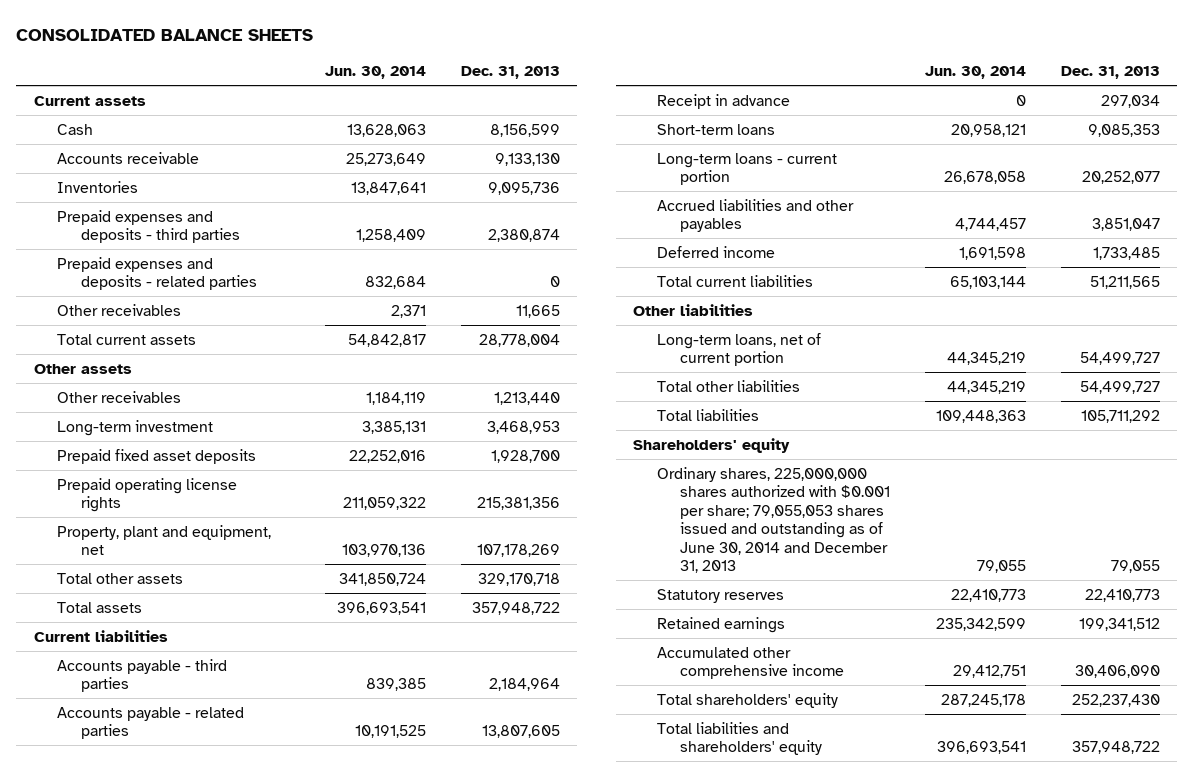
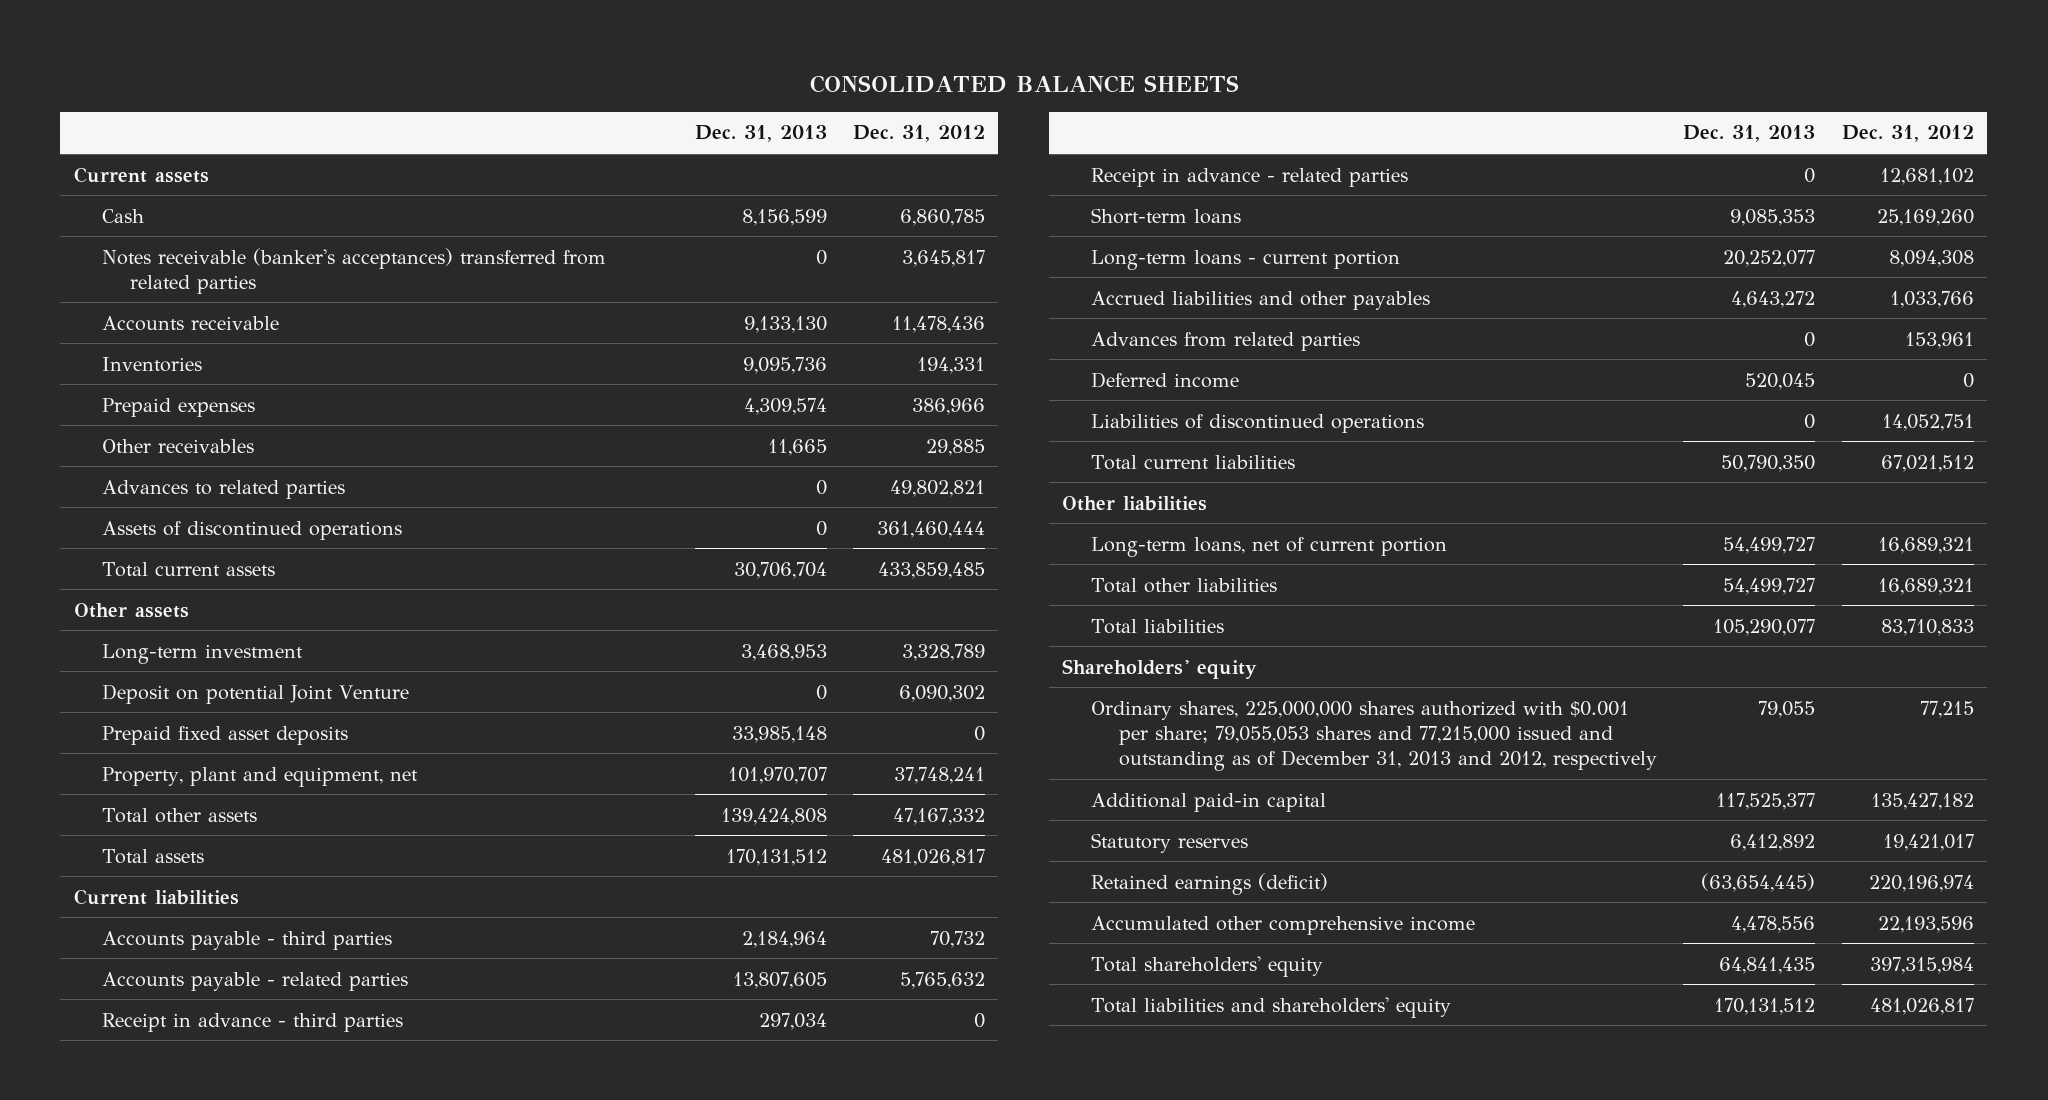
[325,66,427,80] Jun. 30, 2014 -> none
none -> [853,125,986,143] Dec. 31, 2012
none -> [101,247,606,294] Notes receivable (banker's acceptances) transferred from related parties
[57,209,240,244] Prepaid expenses and deposits - third parties -> none
[57,256,257,291] Prepaid expenses and deposits - related parties -> none
none -> [101,397,255,417] Prepaid expenses
none -> [101,479,345,499] Advances to related parties
none -> [101,520,402,540] Assets of discontinued operations
[478,333,560,347] 28,778,004 -> [733,561,827,579] 30,706,704
[57,390,182,403] Other receivables -> none
[57,477,238,513] Prepaid operating license rights -> none
none -> [101,683,409,704] Deposit on potential Joint Venture
[490,449,560,463] 1,928,700 -> [731,725,827,743] 33,985,148
[476,544,560,558] 107,178,269 -> [727,766,827,784] 101,970,707
[477,572,560,586] 329,170,718 -> [720,807,827,825] 139,424,808
[471,601,560,615] 357,948,722 -> [725,848,827,866] 170,131,512
[656,93,790,109] Receipt in advance -> [101,1012,403,1032] Receipt in advance - third parties
none -> [1090,167,1408,187] Receipt in advance - related parties
[1091,218,1160,232] 3,851,047 -> [1731,290,1816,308] 4,643,272
none -> [1090,331,1360,351] Advances from related parties
[1092,246,1160,260] 1,733,485 -> [1745,372,1816,390] 520,045
none -> [1090,413,1424,433] Liabilities of discontinued operations
[1089,275,1160,289] 51,211,565 -> [1721,454,1816,472] 50,790,350
[1080,409,1160,423] 105,711,292 -> [1713,618,1816,636] 105,290,077
[656,466,891,574] Ordinary shares, 225,000,000 shares authorized with $0.001 per share; 79,055,053 shares issued and outstanding as of June 30, 2014 and December 31, 2013 -> [1090,700,1657,772] Ordinary shares, 225,000,000 shares authorized with $0.001 per share; 79,055,053 shares and 77,215,000 issued and outstanding as of December 31, 2013 and 2012, respectively
none -> [1090,792,1326,812] Additional paid-in capital
[1084,588,1160,602] 22,410,773 -> [1730,833,1816,851] 6,412,892
[656,616,785,633] Retained earnings -> [1090,872,1328,895] Retained earnings (deficit)
[1078,617,1160,631] 199,341,512 -> [1701,872,1816,892] (63,654,445)
[1074,665,1160,679] 30,406,090 -> [1731,915,1816,933] 4,478,556
[1071,693,1160,707] 252,237,430 -> [1719,956,1816,974] 64,841,435
[1071,741,1160,755] 357,948,722 -> [1714,997,1816,1015] 170,131,512

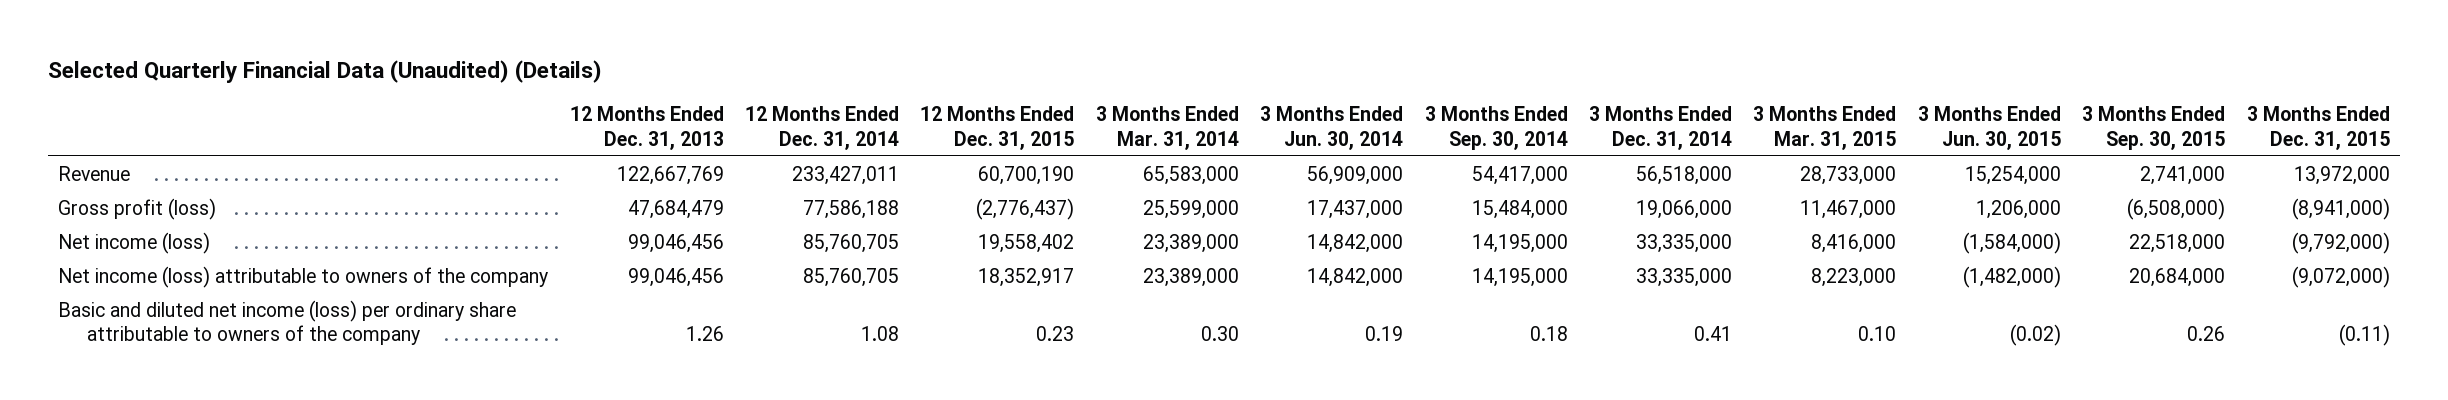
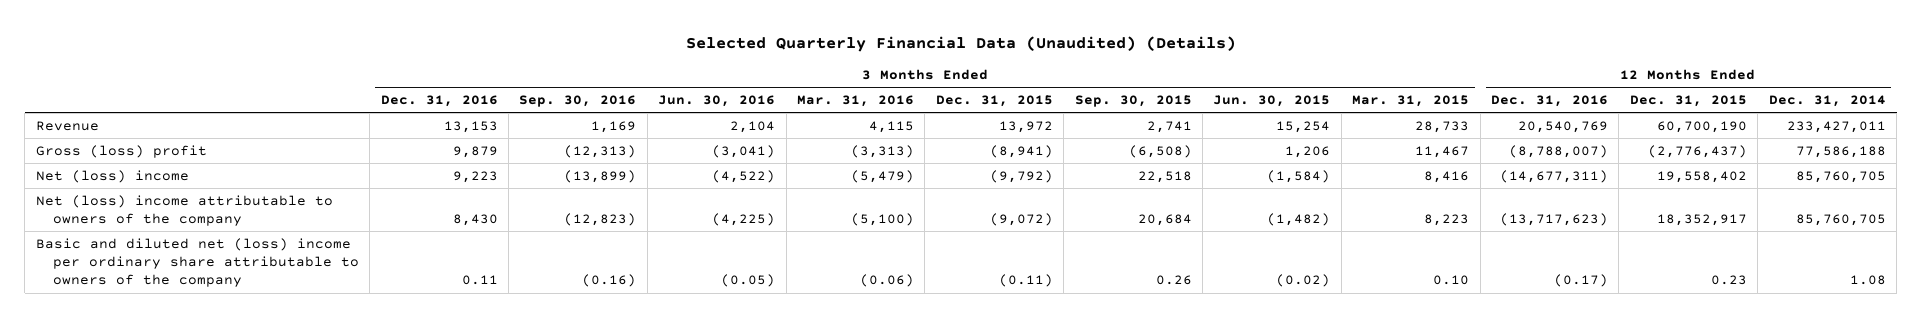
[569,106,724,150] 12 Months Ended Dec. 31, 2013 -> none
[1095,106,1239,150] 3 Months Ended Mar. 31, 2014 -> none
[1260,106,1404,150] 3 Months Ended Jun. 30, 2014 -> none
[1424,106,1568,150] 3 Months Ended Sep. 30, 2014 -> none
[1589,106,1733,150] 3 Months Ended Dec. 31, 2014 -> none
none -> [380,94,498,107] Dec. 31, 2016
none -> [519,94,637,107] Sep. 30, 2016
none -> [658,94,776,107] Jun. 30, 2016
none -> [796,94,914,107] Mar. 31, 2016
none -> [1490,94,1608,107] Dec. 31, 2016
[1800,166,1897,186] 28,733,000 -> [1415,120,1470,133] 28,733
[1964,166,2061,186] 15,254,000 -> [1276,120,1331,133] 15,254
[2140,166,2226,186] 2,741,000 -> [1146,120,1192,133] 2,741
[2293,166,2390,186] 13,972,000 -> [998,120,1053,133] 13,972
[58,198,217,221] Gross profit (loss) -> [35,144,207,158] Gross (loss) profit
[1800,200,1897,220] 11,467,000 -> [1415,145,1470,158] 11,467
[1975,200,2061,220] 1,206,000 -> [1285,145,1331,158] 1,206
[2127,198,2226,221] (6,508,000) -> [1128,144,1192,158] (6,508)
[2291,198,2390,221] (8,941,000) -> [989,144,1053,158] (8,941)
[58,232,211,255] Net income (loss) -> [35,169,189,183] Net (loss) income
[1811,234,1897,254] 8,416,000 -> [1424,170,1470,183] 8,416
[1962,232,2061,255] (1,584,000) -> [1267,169,1331,183] (1,584)
[2129,234,2226,254] 22,518,000 -> [1137,170,1192,183] 22,518
[2291,232,2390,255] (9,792,000) -> [989,169,1053,183] (9,792)
[58,266,549,289] Net income (loss) attributable to owners of the company -> [35,194,333,227] Net (loss) income attributable to owners of the company
[1811,268,1897,288] 8,223,000 -> [1424,214,1470,227] 8,223
[1962,266,2061,289] (1,482,000) -> [1267,213,1331,227] (1,482)
[2129,268,2226,288] 20,684,000 -> [1137,214,1192,227] 20,684
[2291,266,2390,289] (9,072,000) -> [989,213,1053,227] (9,072)
[58,300,517,346] Basic and diluted net income (loss) per ordinary share attributable to owners of the company -> [35,237,359,288] Basic and diluted net (loss) income per ordinary share attributable to owners of the company

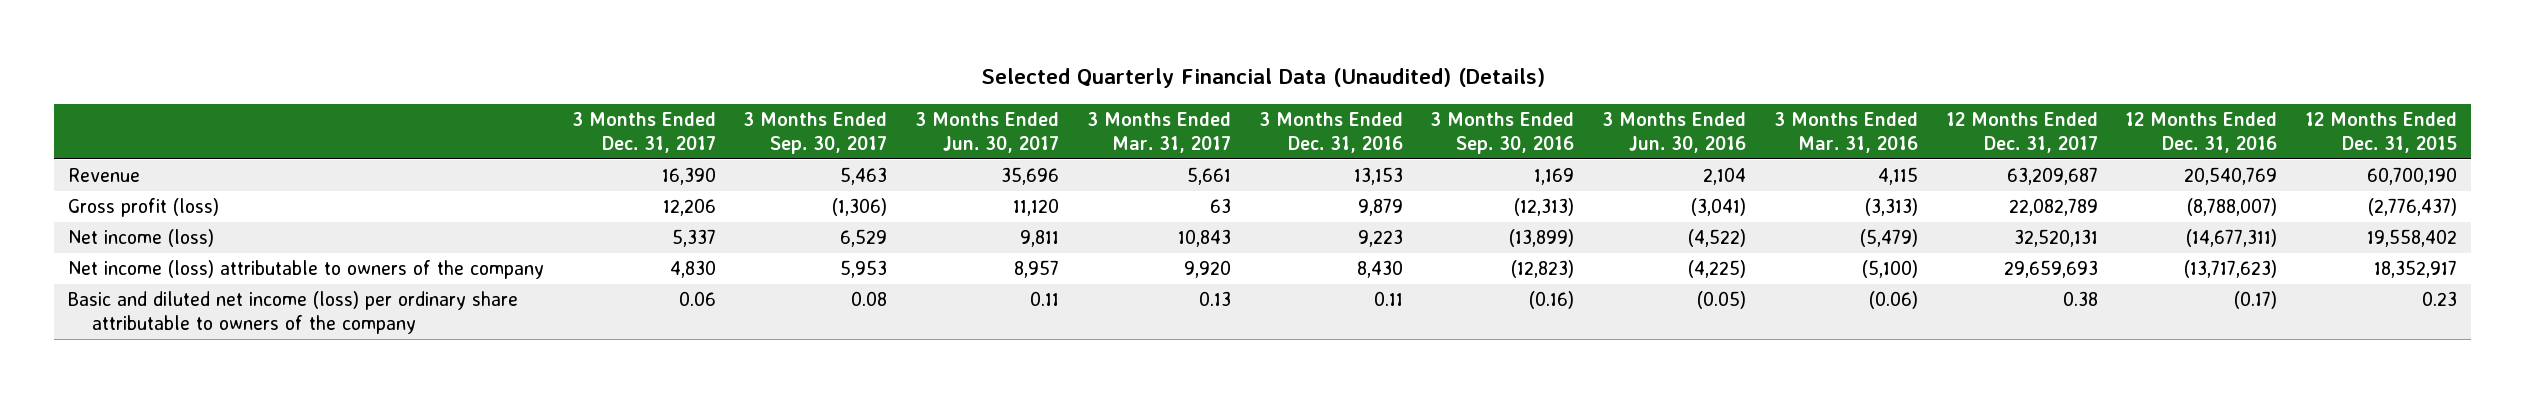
[935,94,1053,107] Dec. 31, 2015 -> none
[1074,94,1192,107] Sep. 30, 2015 -> none
[1213,94,1331,107] Jun. 30, 2015 -> none
[1352,94,1470,107] Mar. 31, 2015 -> none
[1768,94,1886,107] Dec. 31, 2014 -> none
none -> [571,111,716,153] 3 Months Ended Dec. 31, 2017
none -> [743,111,888,154] 3 Months Ended Sep. 30, 2017
none -> [915,111,1060,153] 3 Months Ended Jun. 30, 2017
none -> [1086,111,1231,153] 3 Months Ended Mar. 31, 2017
none -> [1945,111,2098,153] 12 Months Ended Dec. 31, 2017
[35,144,207,158] Gross (loss) profit -> [67,197,219,217] Gross profit (loss)
[35,169,189,183] Net (loss) income -> [67,228,214,247] Net income (loss)
[35,194,333,227] Net (loss) income attributable to owners of the company -> [67,259,544,279] Net income (loss) attributable to owners of the company
[35,237,359,288] Basic and diluted net (loss) income per ordinary share attributable to owners of the company -> [67,290,518,335] Basic and diluted net income (loss) per ordinary share attributable to owners of the company

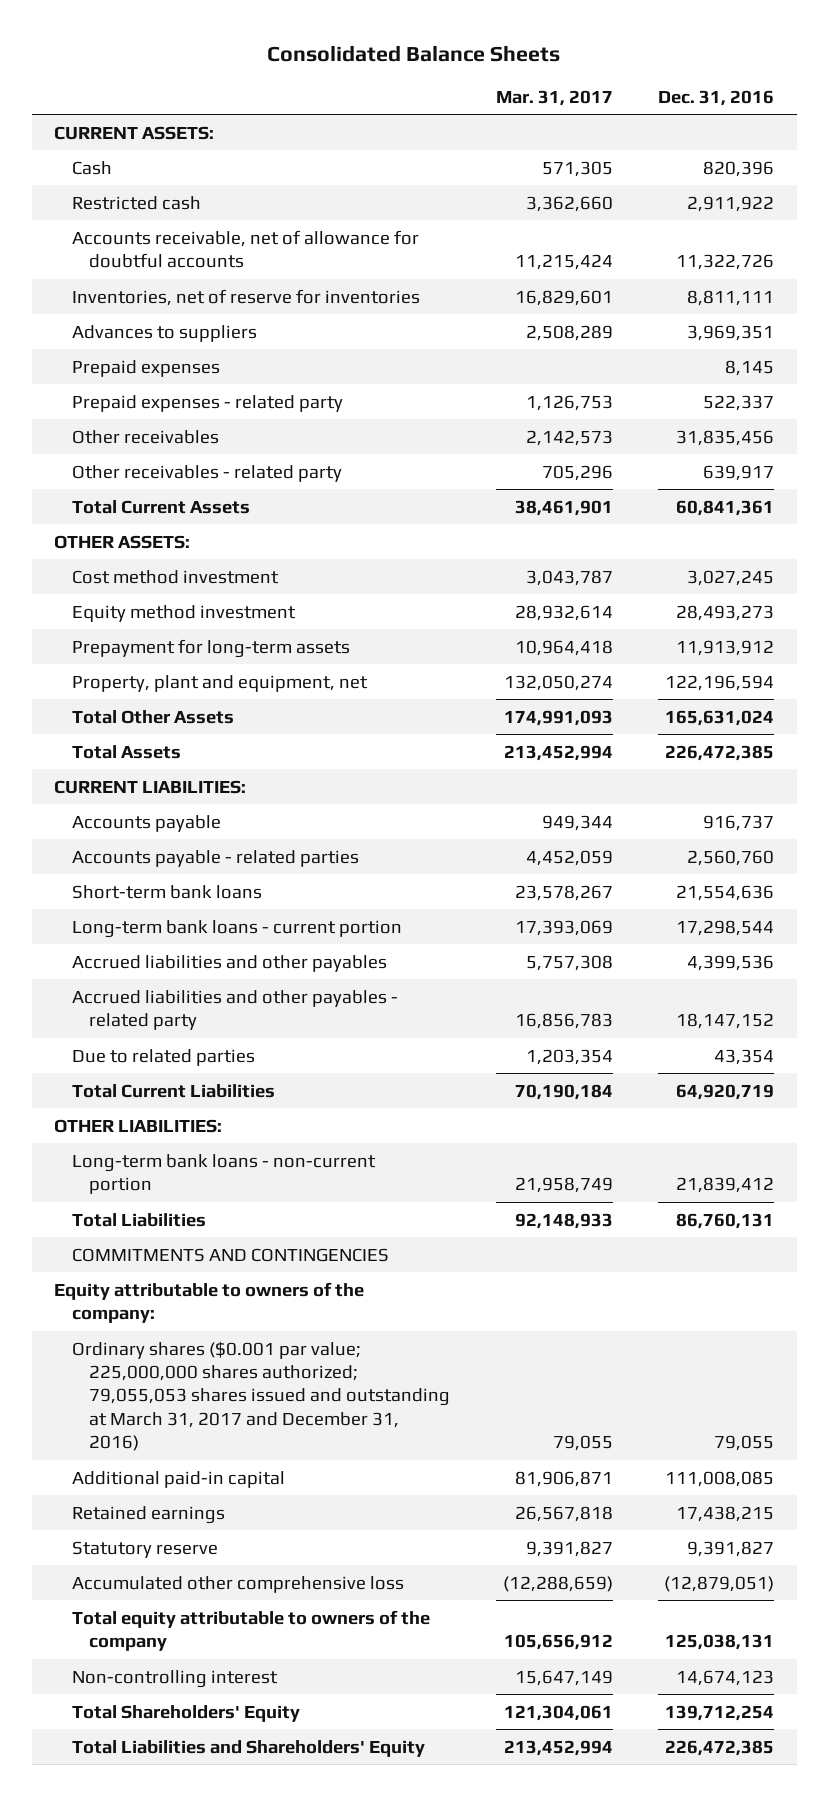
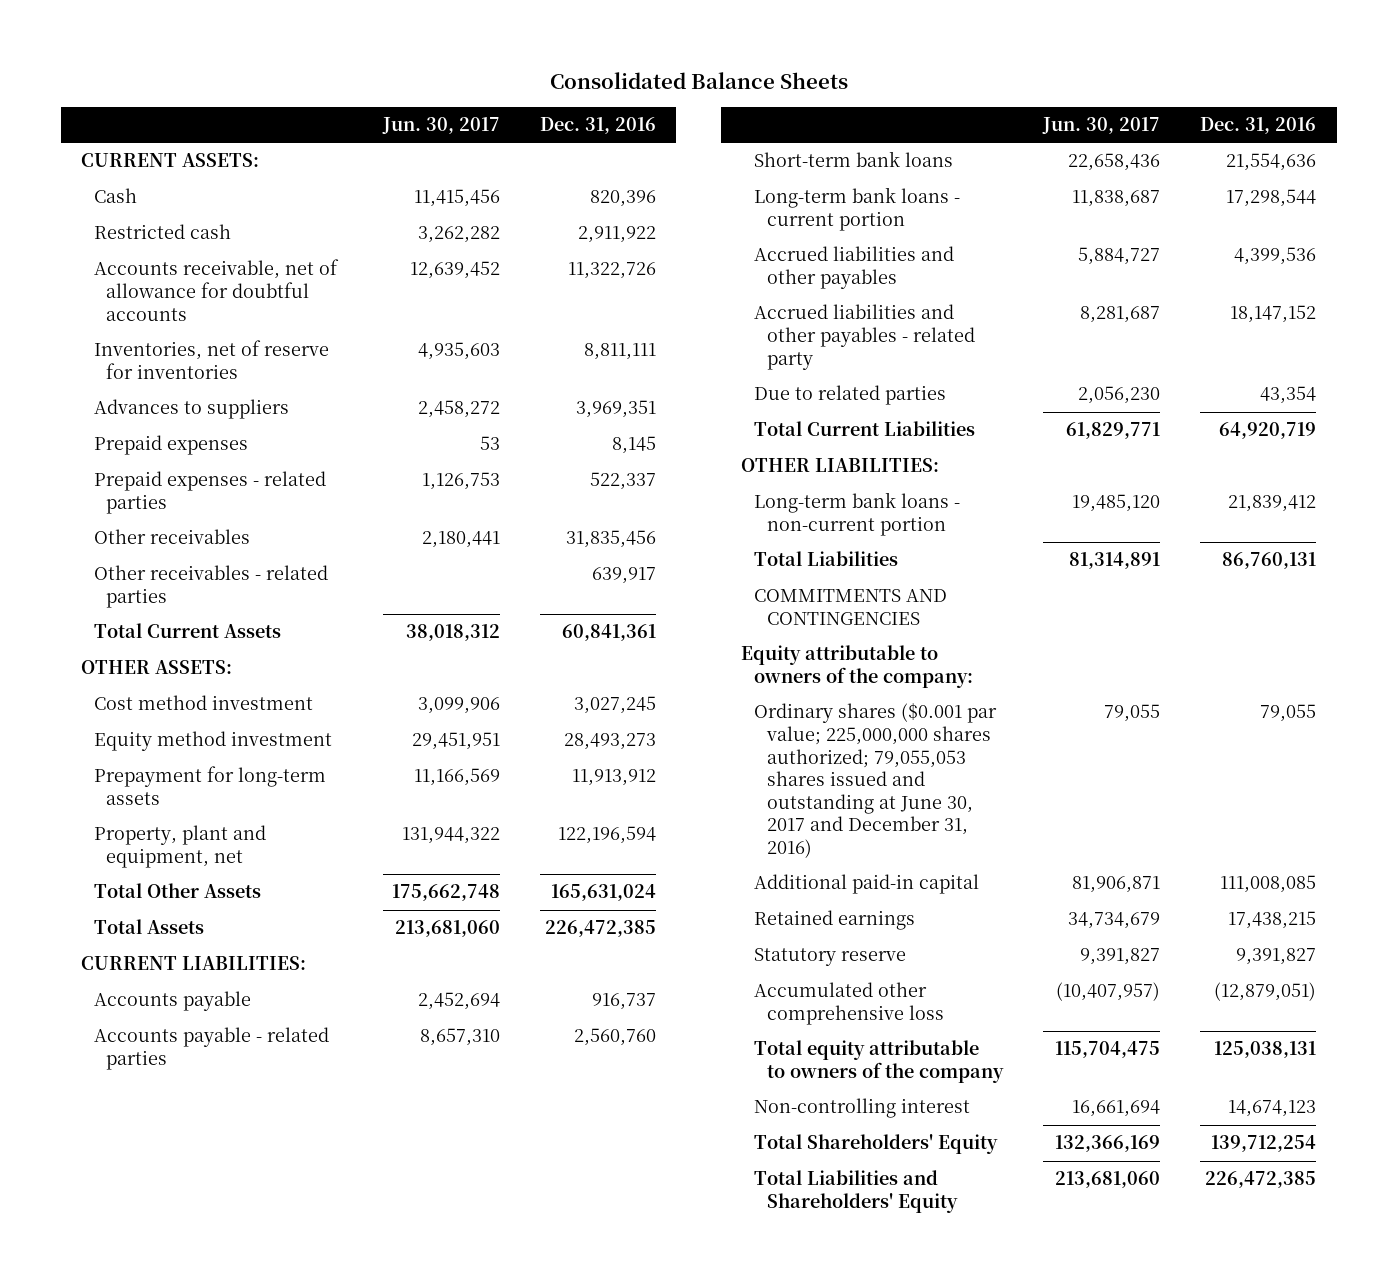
[495,89,613,106] Mar. 31, 2017 -> none
none -> [381,117,500,135] Jun. 30, 2017
[71,394,343,412] Prepaid expenses - related party -> [93,471,326,515] Prepaid expenses - related parties
[71,464,342,482] Other receivables - related party -> [93,565,328,609] Other receivables - related parties
[71,1340,451,1452] Ordinary shares ($0.001 par value; 225,000,000 shares authorized; 79,055,053 shares issued and outstanding at March 31, 2017 and December 31, 2016) -> [754,703,998,858] Ordinary shares ($0.001 par value; 225,000,000 shares authorized; 79,055,053 shares issued and outstanding at June 30, 2017 and December 31, 2016)

